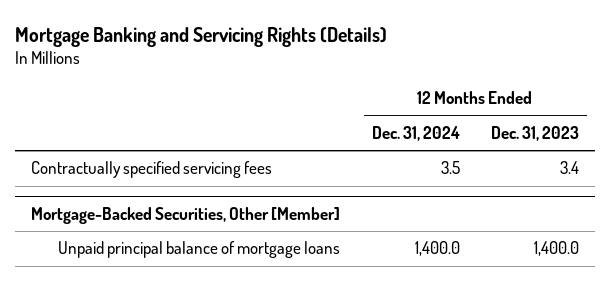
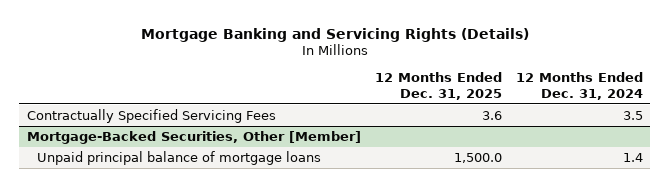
[491,125,580,141] Dec. 31, 2023 -> none
none -> [374,72,502,101] 12 Months Ended Dec. 31, 2025
[31,161,273,179] Contractually specified servicing fees -> [26,108,276,123] Contractually Specified Servicing Fees
[414,241,460,257] 1,400.0 -> [623,152,644,162] 1.4

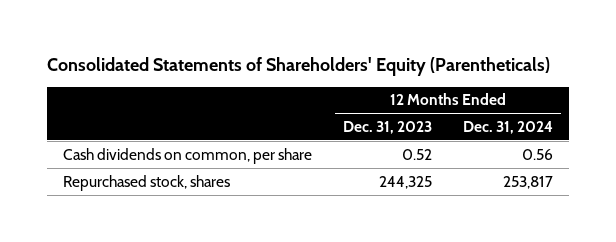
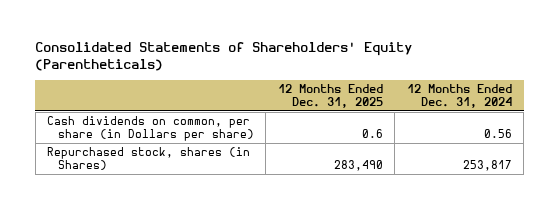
[342,120,432,134] Dec. 31, 2023 -> none
none -> [277,84,383,108] 12 Months Ended Dec. 31, 2025
[62,147,312,164] Cash dividends on common, per share -> [47,116,254,142] Cash dividends on common, per share (in Dollars per share)
[62,174,230,191] Repurchased stock, shares -> [47,147,251,171] Repurchased stock, shares (in Shares)

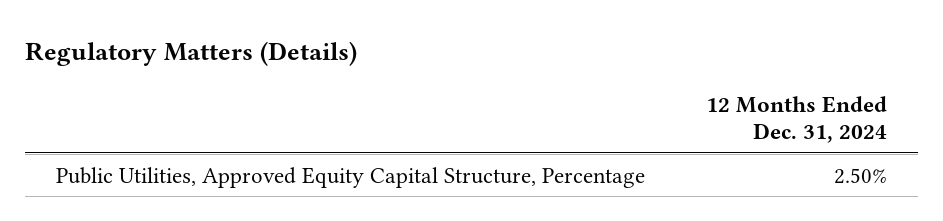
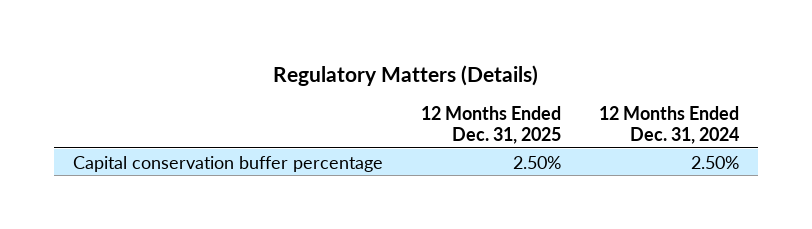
none -> [421,106,562,145] 12 Months Ended Dec. 31, 2025
[55,166,645,188] Public Utilities, Approved Equity Capital Structure, Percentage -> [73,155,384,172] Capital conservation buffer percentage

